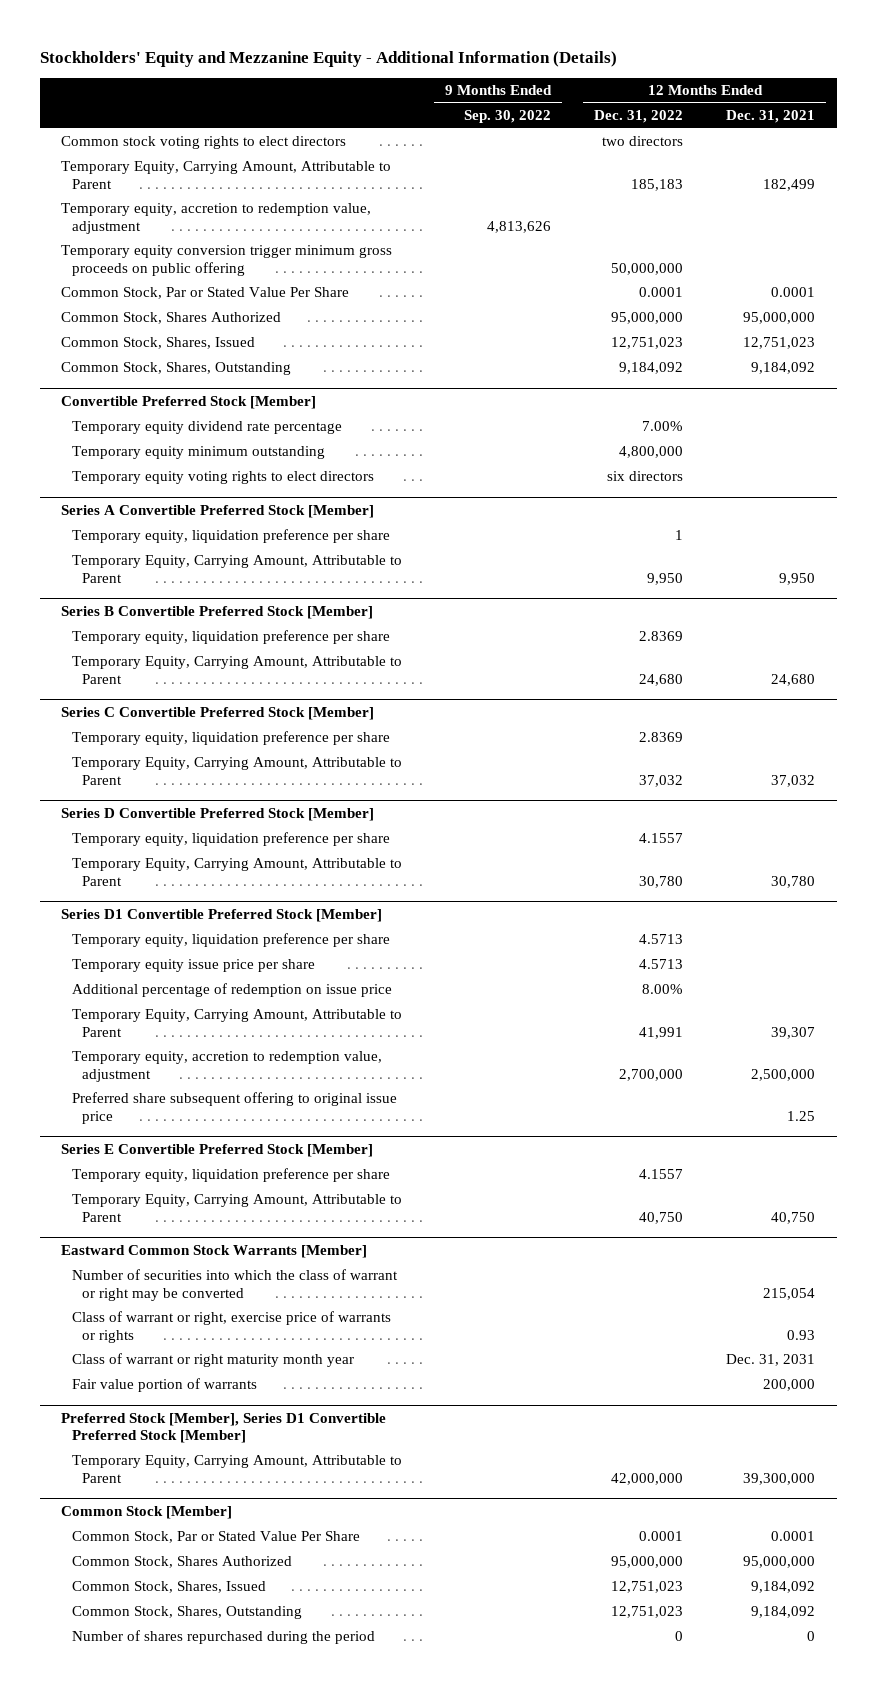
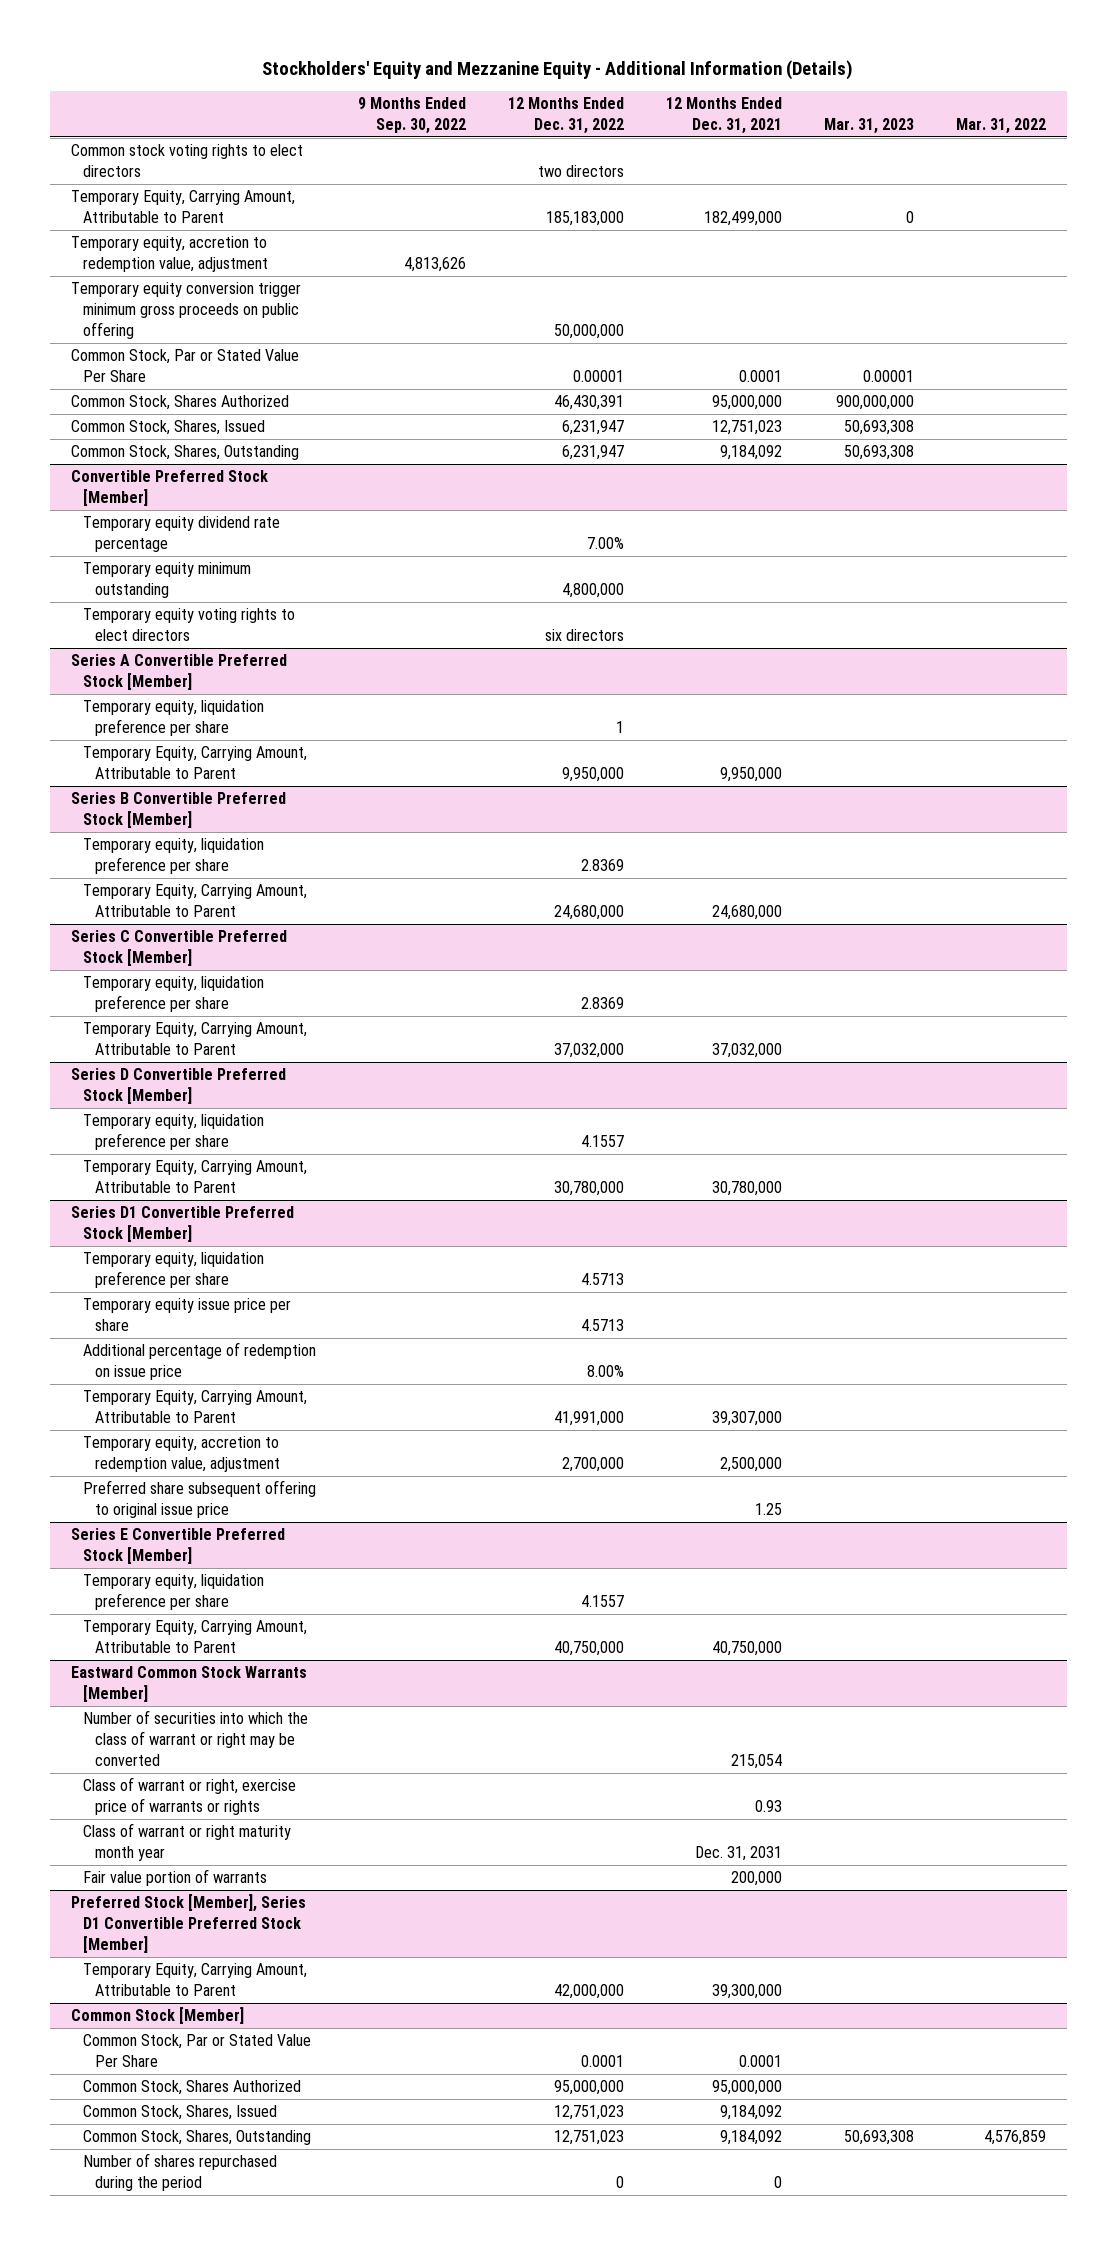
none -> [823,117,914,134] Mar. 31, 2023
none -> [955,117,1046,134] Mar. 31, 2022
[631,178,684,191] 185,183 -> [546,211,625,227] 185,183,000
[763,178,816,191] 182,499 -> [703,211,782,227] 182,499,000
[639,287,684,298] 0.0001 -> [573,370,625,383] 0.00001
[611,312,684,325] 95,000,000 -> [554,395,625,411] 46,430,391
[611,337,684,350] 12,751,023 -> [562,420,625,436] 6,231,947
[619,362,684,375] 9,184,092 -> [562,445,625,461] 6,231,947
[647,572,684,585] 9,950 -> [562,767,625,783] 9,950,000
[779,572,816,585] 9,950 -> [719,767,782,783] 9,950,000
[639,673,684,686] 24,680 -> [554,905,625,921] 24,680,000
[771,673,816,686] 24,680 -> [711,905,782,921] 24,680,000
[639,774,684,787] 37,032 -> [554,1043,625,1059] 37,032,000
[771,774,816,787] 37,032 -> [711,1043,782,1059] 37,032,000
[639,875,684,888] 30,780 -> [554,1181,625,1197] 30,780,000
[771,875,816,888] 30,780 -> [711,1181,782,1197] 30,780,000
[639,1026,684,1039] 41,991 -> [554,1411,625,1427] 41,991,000
[771,1026,816,1039] 39,307 -> [711,1411,782,1427] 39,307,000
[639,1211,684,1224] 40,750 -> [554,1641,625,1657] 40,750,000
[771,1211,816,1224] 40,750 -> [711,1641,782,1657] 40,750,000

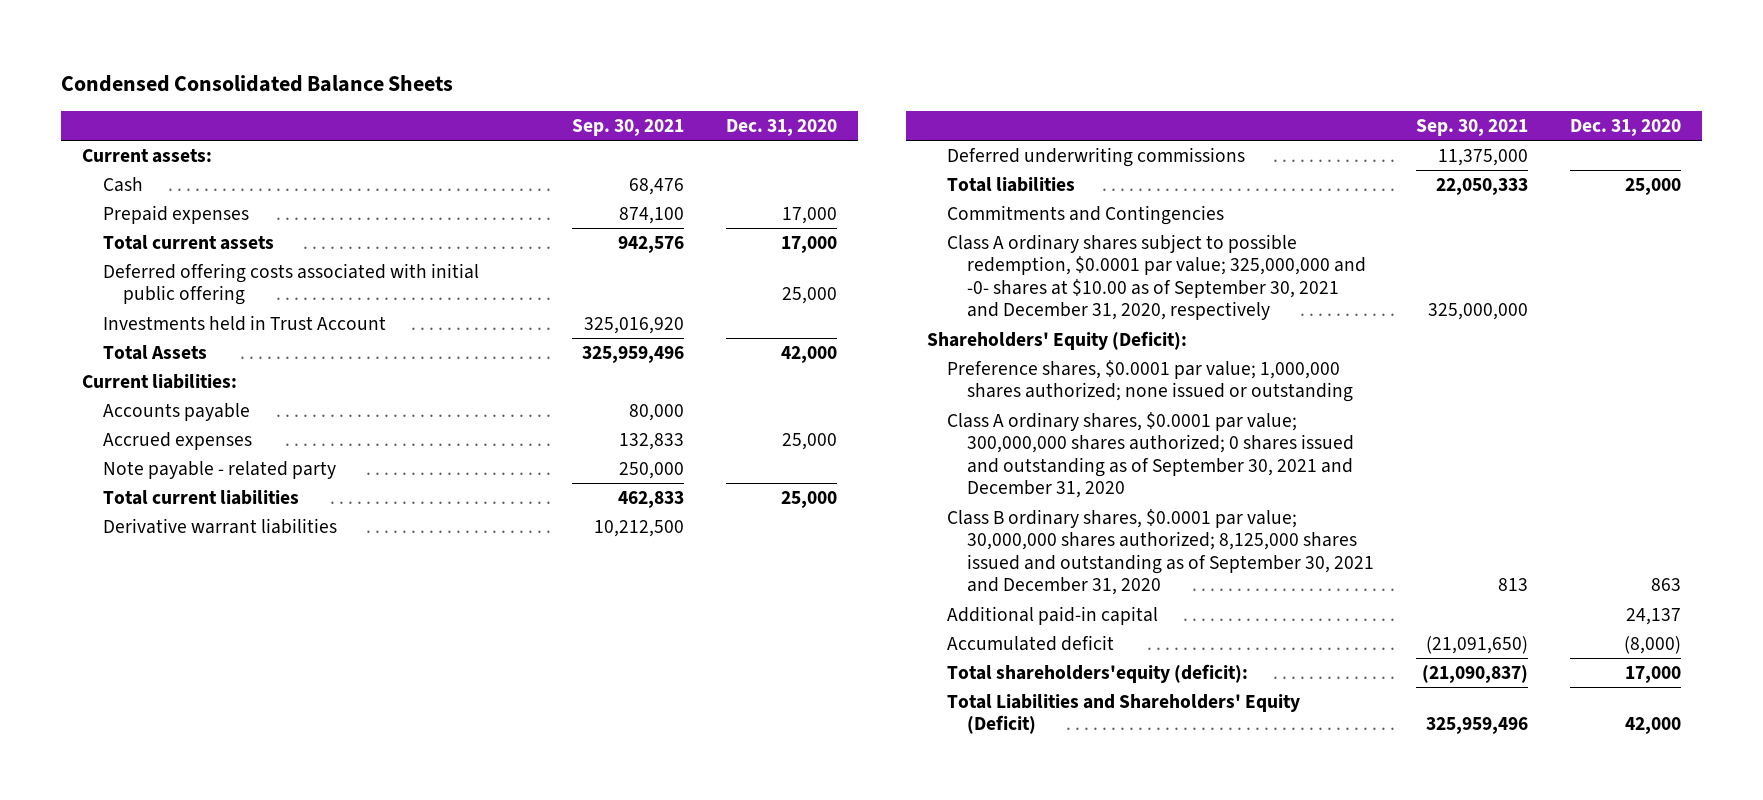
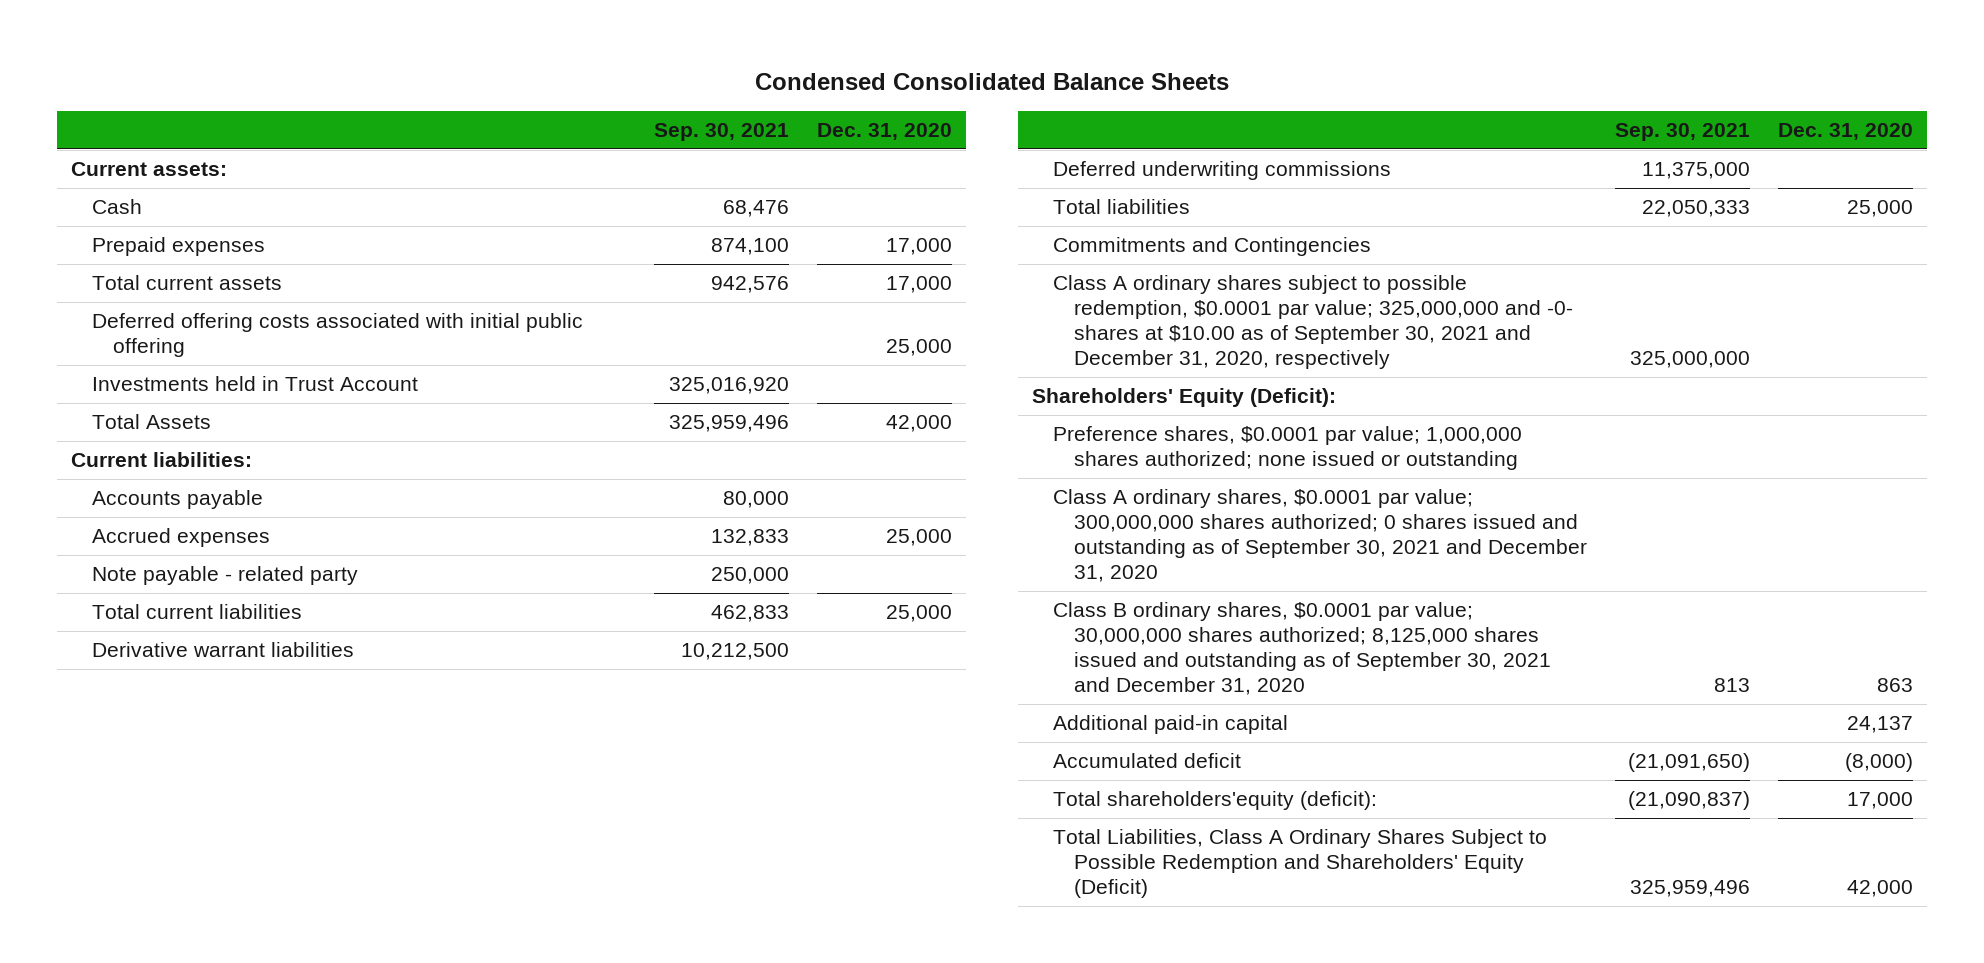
[946,694,1300,735] Total Liabilities and Shareholders' Equity (Deficit) -> [1052,829,1547,899] Total Liabilities, Class A Ordinary Shares Subject to Possible Redemption and Shareholders' Equity (Deficit)

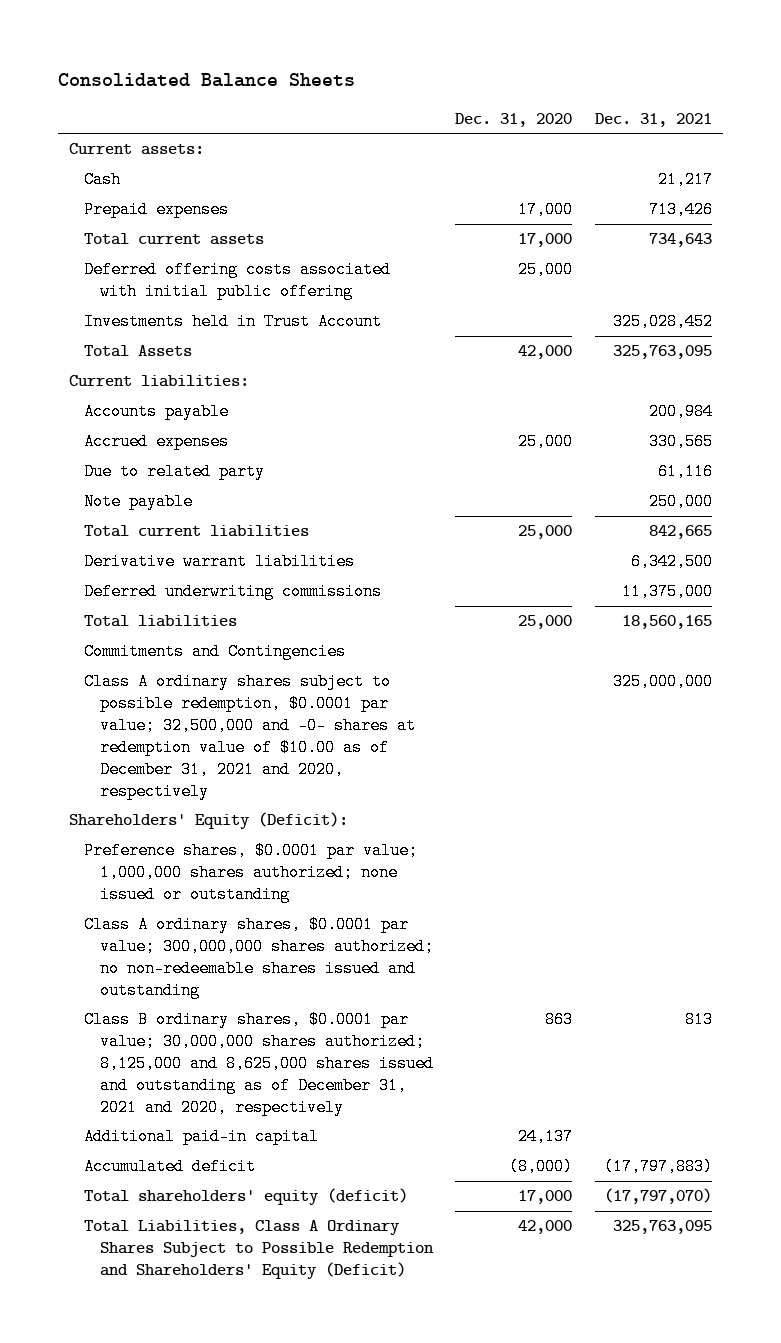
[755,72,1230,90] Condensed Consolidated Balance Sheets -> [57,72,355,87] Consolidated Balance Sheets
[653,122,789,141] Sep. 30, 2021 -> none
none -> [594,112,712,127] Dec. 31, 2021
none -> [84,463,266,481] Due to related party
[92,566,359,586] Note payable - related party -> [84,493,194,511] Note payable
[1052,275,1573,370] Class A ordinary shares subject to possible redemption, $0.0001 par value; 325,000,000 and -0- shares at $10.00 as of September 30, 2021 and December 31, 2020, respectively -> [84,673,416,800] Class A ordinary shares subject to possible redemption, $0.0001 par value; 32,500,000 and -0- shares at redemption value of $10.00 as of December 31, 2021 and 2020, respectively
[1052,489,1587,583] Class A ordinary shares, $0.0001 par value; 300,000,000 shares authorized; 0 shares issued and outstanding as of September 30, 2021 and December 31, 2020 -> [84,916,434,999] Class A ordinary shares, $0.0001 par value; 300,000,000 shares authorized; no non-redeemable shares issued and outstanding
[1052,602,1551,696] Class B ordinary shares, $0.0001 par value; 30,000,000 shares authorized; 8,125,000 shares issued and outstanding as of September 30, 2021 and December 31, 2020 -> [84,1011,434,1116] Class B ordinary shares, $0.0001 par value; 30,000,000 shares authorized; 8,125,000 and 8,625,000 shares issued and outstanding as of December 31, 2021 and 2020, respectively
[1052,791,1377,811] Total shareholders'equity (deficit): -> [84,1188,409,1206] Total shareholders' equity (deficit)

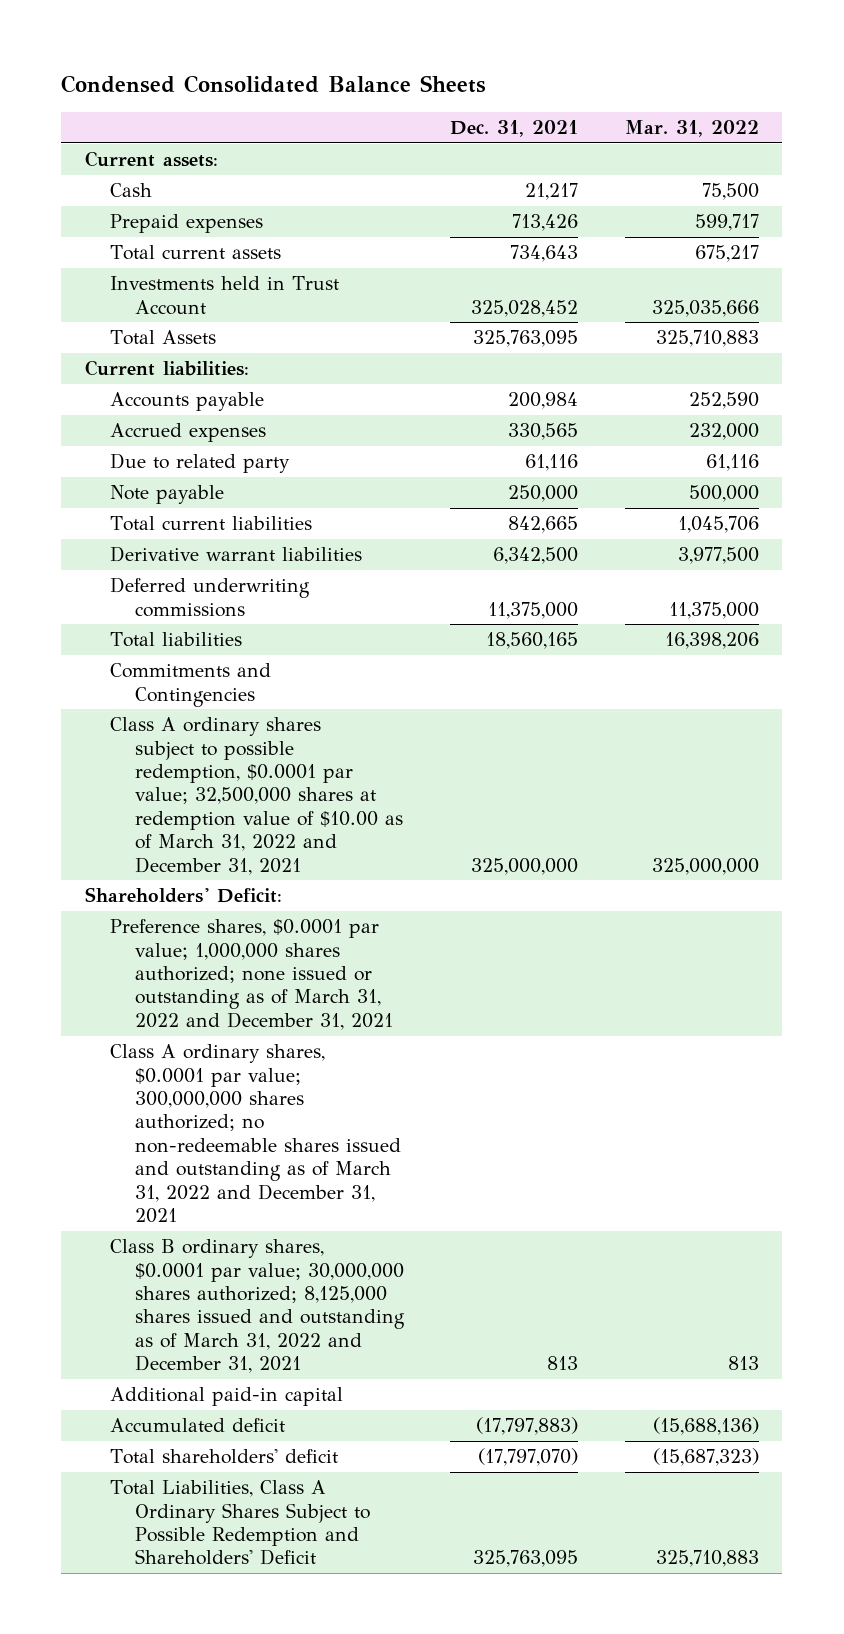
[57,72,355,87] Consolidated Balance Sheets -> [61,74,487,93] Condensed Consolidated Balance Sheets
[455,112,573,127] Dec. 31, 2020 -> none
none -> [624,119,759,137] Mar. 31, 2022
[84,261,392,301] Deferred offering costs associated with initial public offering -> none
[84,673,416,800] Class A ordinary shares subject to possible redemption, $0.0001 par value; 32,500,000 and -0- shares at redemption value of $10.00 as of December 31, 2021 and 2020, respectively -> [109,717,403,875] Class A ordinary shares subject to possible redemption, $0.0001 par value; 32,500,000 shares at redemption value of $10.00 as of March 31, 2022 and December 31, 2021
[69,812,349,830] Shareholders' Equity (Deficit): -> [84,887,282,904] Shareholders' Deficit:
[84,842,418,904] Preference shares, $0.0001 par value; 1,000,000 shares authorized; none issued or outstanding -> [109,919,393,1030] Preference shares, $0.0001 par value; 1,000,000 shares authorized; none issued or outstanding as of March 31, 2022 and December 31, 2021
[84,916,434,999] Class A ordinary shares, $0.0001 par value; 300,000,000 shares authorized; no non-redeemable shares issued and outstanding -> [109,1044,401,1223] Class A ordinary shares, $0.0001 par value; 300,000,000 shares authorized; no non-redeemable shares issued and outstanding as of March 31, 2022 and December 31, 2021
[84,1011,434,1116] Class B ordinary shares, $0.0001 par value; 30,000,000 shares authorized; 8,125,000 and 8,625,000 shares issued and outstanding as of December 31, 2021 and 2020, respectively -> [109,1239,405,1374] Class B ordinary shares, $0.0001 par value; 30,000,000 shares authorized; 8,125,000 shares issued and outstanding as of March 31, 2022 and December 31, 2021
[84,1188,409,1206] Total shareholders' equity (deficit) -> [109,1449,338,1465] Total shareholders' deficit
[84,1220,434,1280] Total Liabilities, Class A Ordinary Shares Subject to Possible Redemption and Shareholders' Equity (Deficit) -> [109,1480,370,1566] Total Liabilities, Class A Ordinary Shares Subject to Possible Redemption and Shareholders' Deficit

